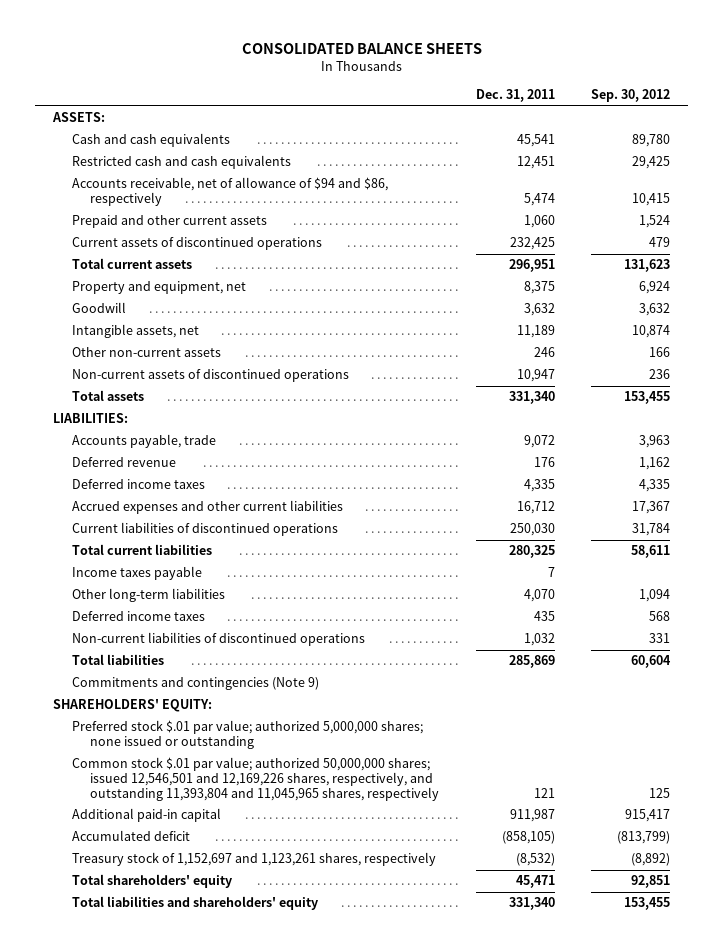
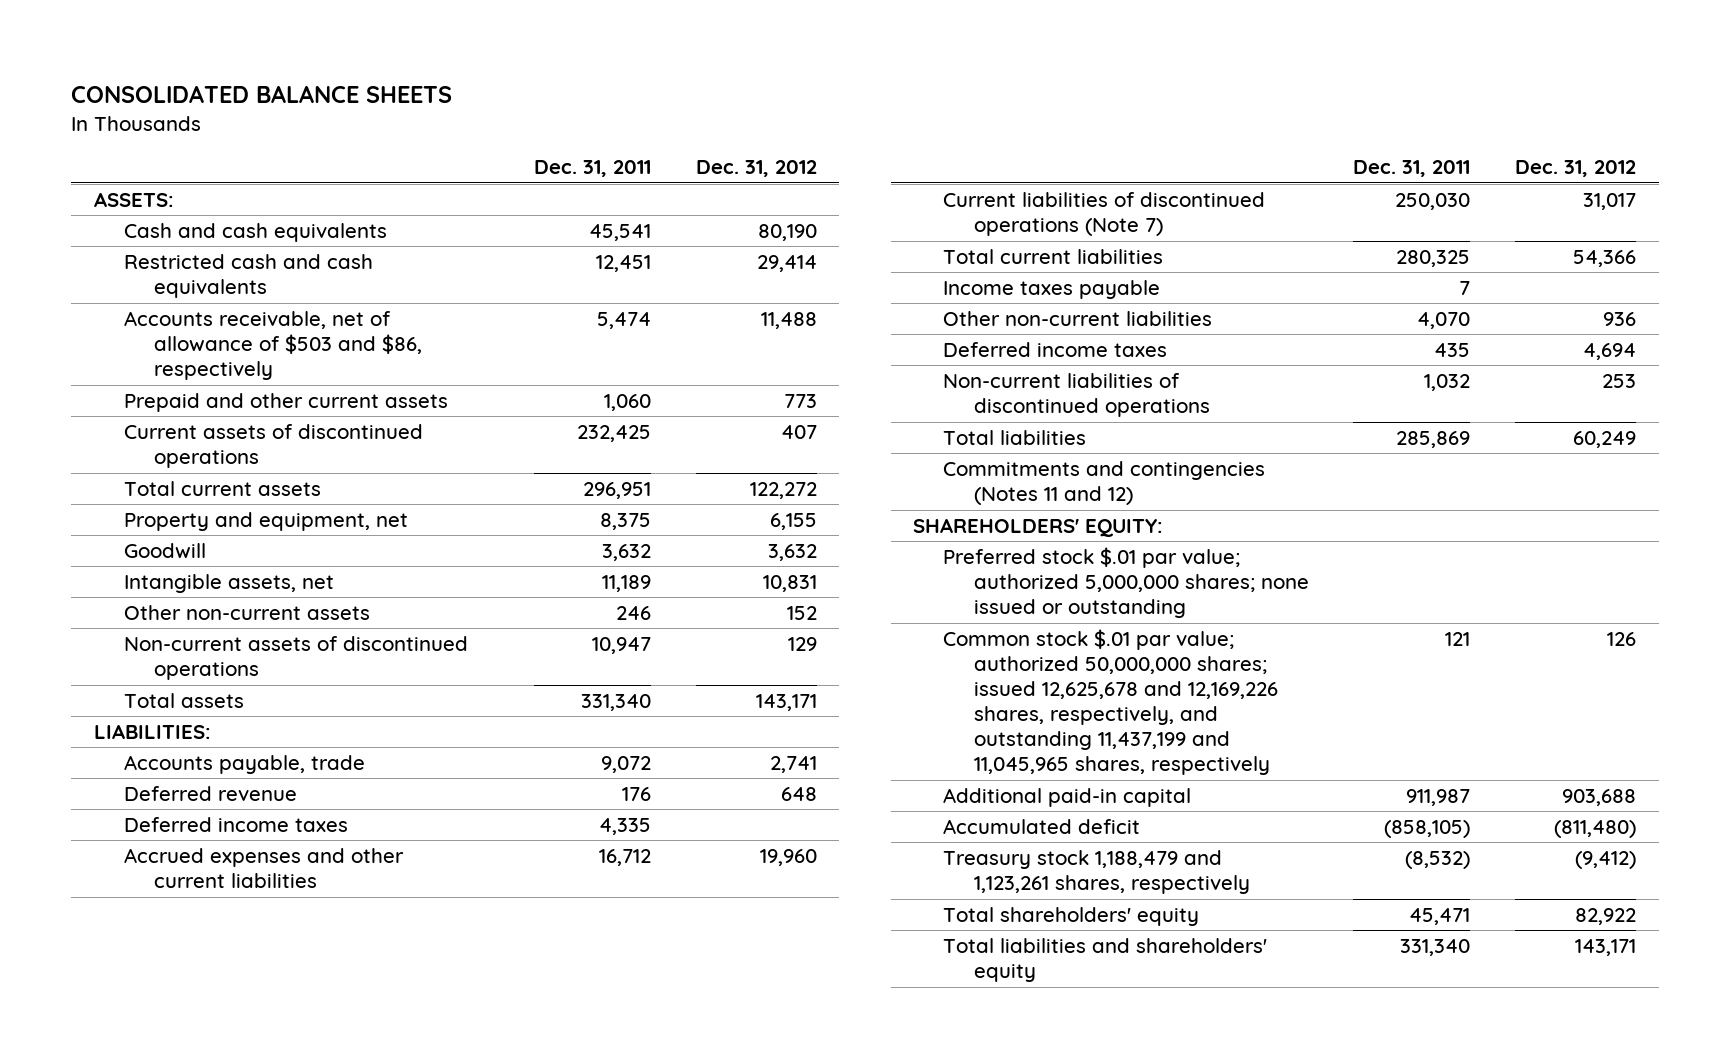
[590,89,670,103] Sep. 30, 2012 -> none
none -> [695,160,817,178] Dec. 31, 2012
[71,177,388,207] Accounts receivable, net of allowance of $94 and $86, respectively -> [123,311,423,381] Accounts receivable, net of allowance of $503 and $86, respectively
[71,522,338,537] Current liabilities of discontinued operations -> [943,192,1266,237] Current liabilities of discontinued operations (Note 7)
[71,588,225,603] Other long-term liabilities -> [943,311,1213,327] Other non-current liabilities
[71,677,319,691] Commitments and contingencies (Note 9) -> [943,461,1266,506] Commitments and contingencies (Notes 11 and 12)
[71,757,440,802] Common stock $.01 par value; authorized 50,000,000 shares; issued 12,546,501 and 12,169,226 shares, respectively, and outstanding 11,393,804 and 11,045,965 shares, respectively -> [943,629,1278,776] Common stock $.01 par value; authorized 50,000,000 shares; issued 12,625,678 and 12,169,226 shares, respectively, and outstanding 11,437,199 and 11,045,965 shares, respectively
[71,852,436,867] Treasury stock of 1,152,697 and 1,123,261 shares, respectively -> [943,850,1250,895] Treasury stock 1,188,479 and 1,123,261 shares, respectively

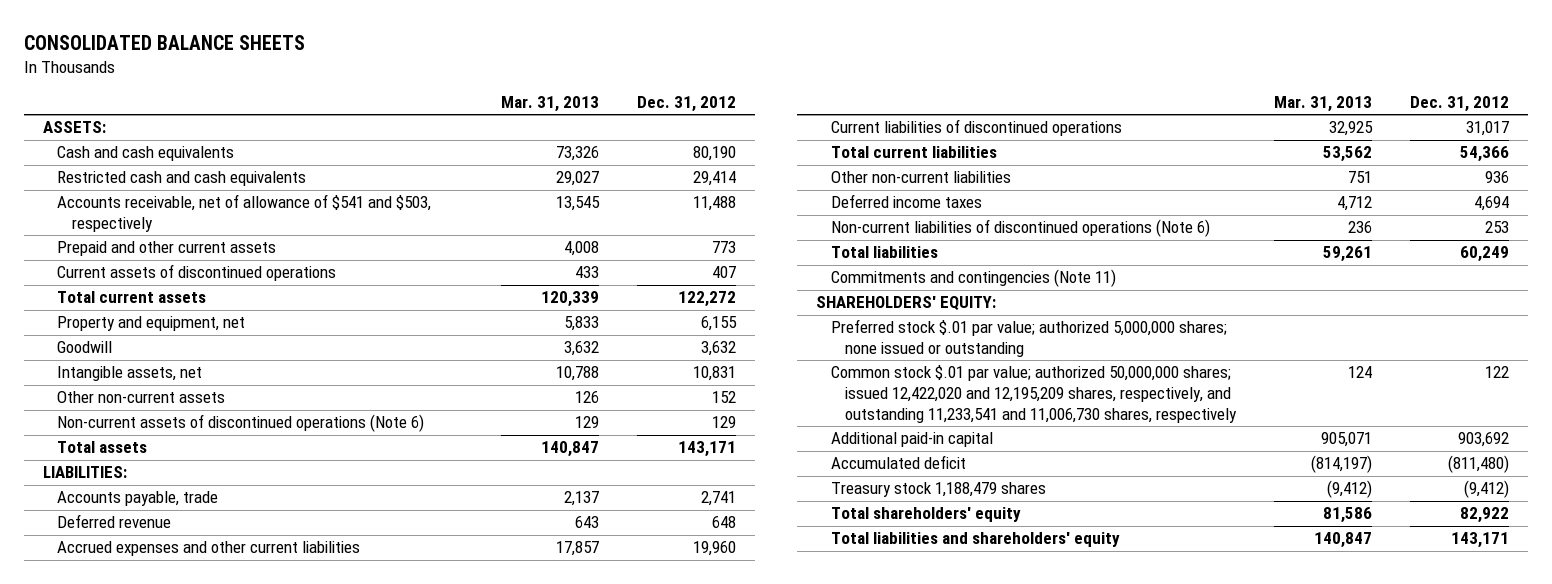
[533,160,651,178] Dec. 31, 2011 -> none
none -> [501,96,600,113] Mar. 31, 2013
[123,311,423,381] Accounts receivable, net of allowance of $503 and $86, respectively -> [57,194,432,232] Accounts receivable, net of allowance of $541 and $503, respectively
[123,636,468,681] Non-current assets of discontinued operations -> [57,414,425,433] Non-current assets of discontinued operations (Note 6)
[123,817,348,833] Deferred income taxes -> none
[943,192,1266,237] Current liabilities of discontinued operations (Note 7) -> [830,119,1122,137] Current liabilities of discontinued operations
[943,280,1161,300] Income taxes payable -> none
[943,373,1210,418] Non-current liabilities of discontinued operations -> [830,219,1210,238] Non-current liabilities of discontinued operations (Note 6)
[943,461,1266,506] Commitments and contingencies (Notes 11 and 12) -> [830,269,1116,288] Commitments and contingencies (Note 11)
[943,629,1278,776] Common stock $.01 par value; authorized 50,000,000 shares; issued 12,625,678 and 12,169,226 shares, respectively, and outstanding 11,437,199 and 11,045,965 shares, respectively -> [830,365,1238,423] Common stock $.01 par value; authorized 50,000,000 shares; issued 12,422,020 and 12,195,209 shares, respectively, and outstanding 11,233,541 and 11,006,730 shares, respectively
[1607,632,1637,647] 126 -> [1485,366,1510,379] 122
[1562,789,1637,807] 903,688 -> [1458,432,1510,448] 903,692
[943,850,1250,895] Treasury stock 1,188,479 and 1,123,261 shares, respectively -> [830,482,1046,498] Treasury stock 1,188,479 shares

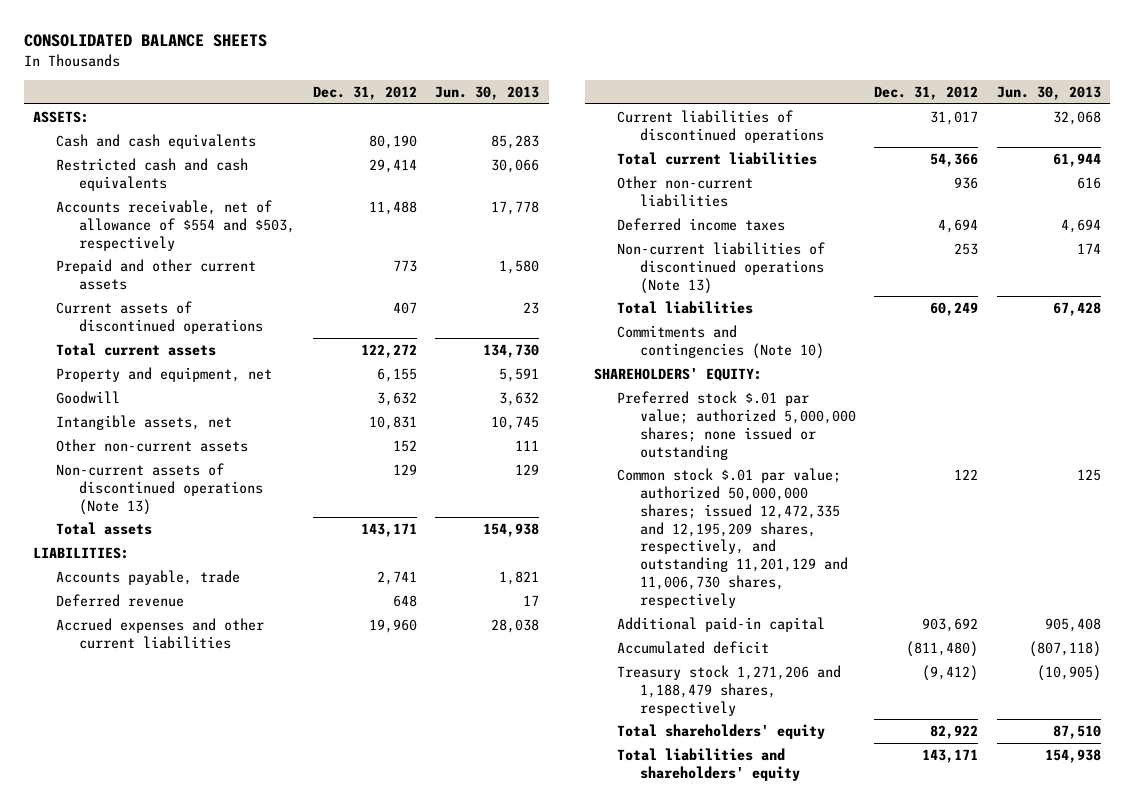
[501,96,600,113] Mar. 31, 2013 -> none
none -> [435,85,540,100] Jun. 30, 2013
[57,194,432,232] Accounts receivable, net of allowance of $541 and $503, respectively -> [55,199,295,251] Accounts receivable, net of allowance of $554 and $503, respectively
[57,414,425,433] Non-current assets of discontinued operations (Note 6) -> [55,462,263,515] Non-current assets of discontinued operations (Note 13)
[830,219,1210,238] Non-current liabilities of discontinued operations (Note 6) -> [616,241,825,294] Non-current liabilities of discontinued operations (Note 13)
[830,269,1116,288] Commitments and contingencies (Note 11) -> [616,324,824,359] Commitments and contingencies (Note 10)
[830,365,1238,423] Common stock $.01 par value; authorized 50,000,000 shares; issued 12,422,020 and 12,195,209 shares, respectively, and outstanding 11,233,541 and 11,006,730 shares, respectively -> [616,467,848,609] Common stock $.01 par value; authorized 50,000,000 shares; issued 12,472,335 and 12,195,209 shares, respectively, and outstanding 11,201,129 and 11,006,730 shares, respectively
[830,482,1046,498] Treasury stock 1,188,479 shares -> [616,664,841,716] Treasury stock 1,271,206 and 1,188,479 shares, respectively

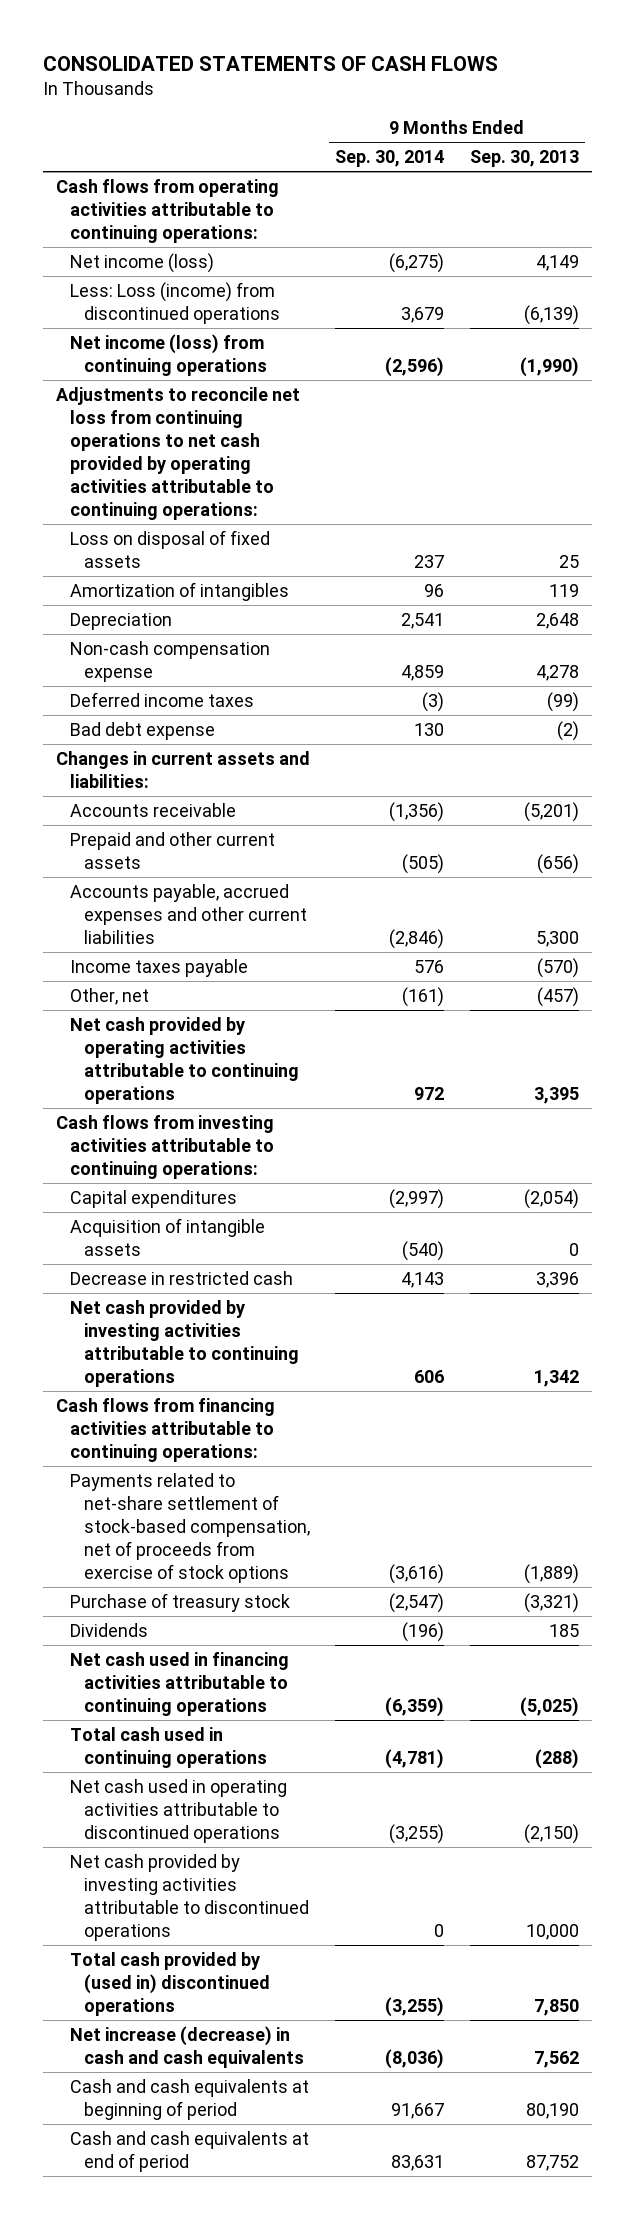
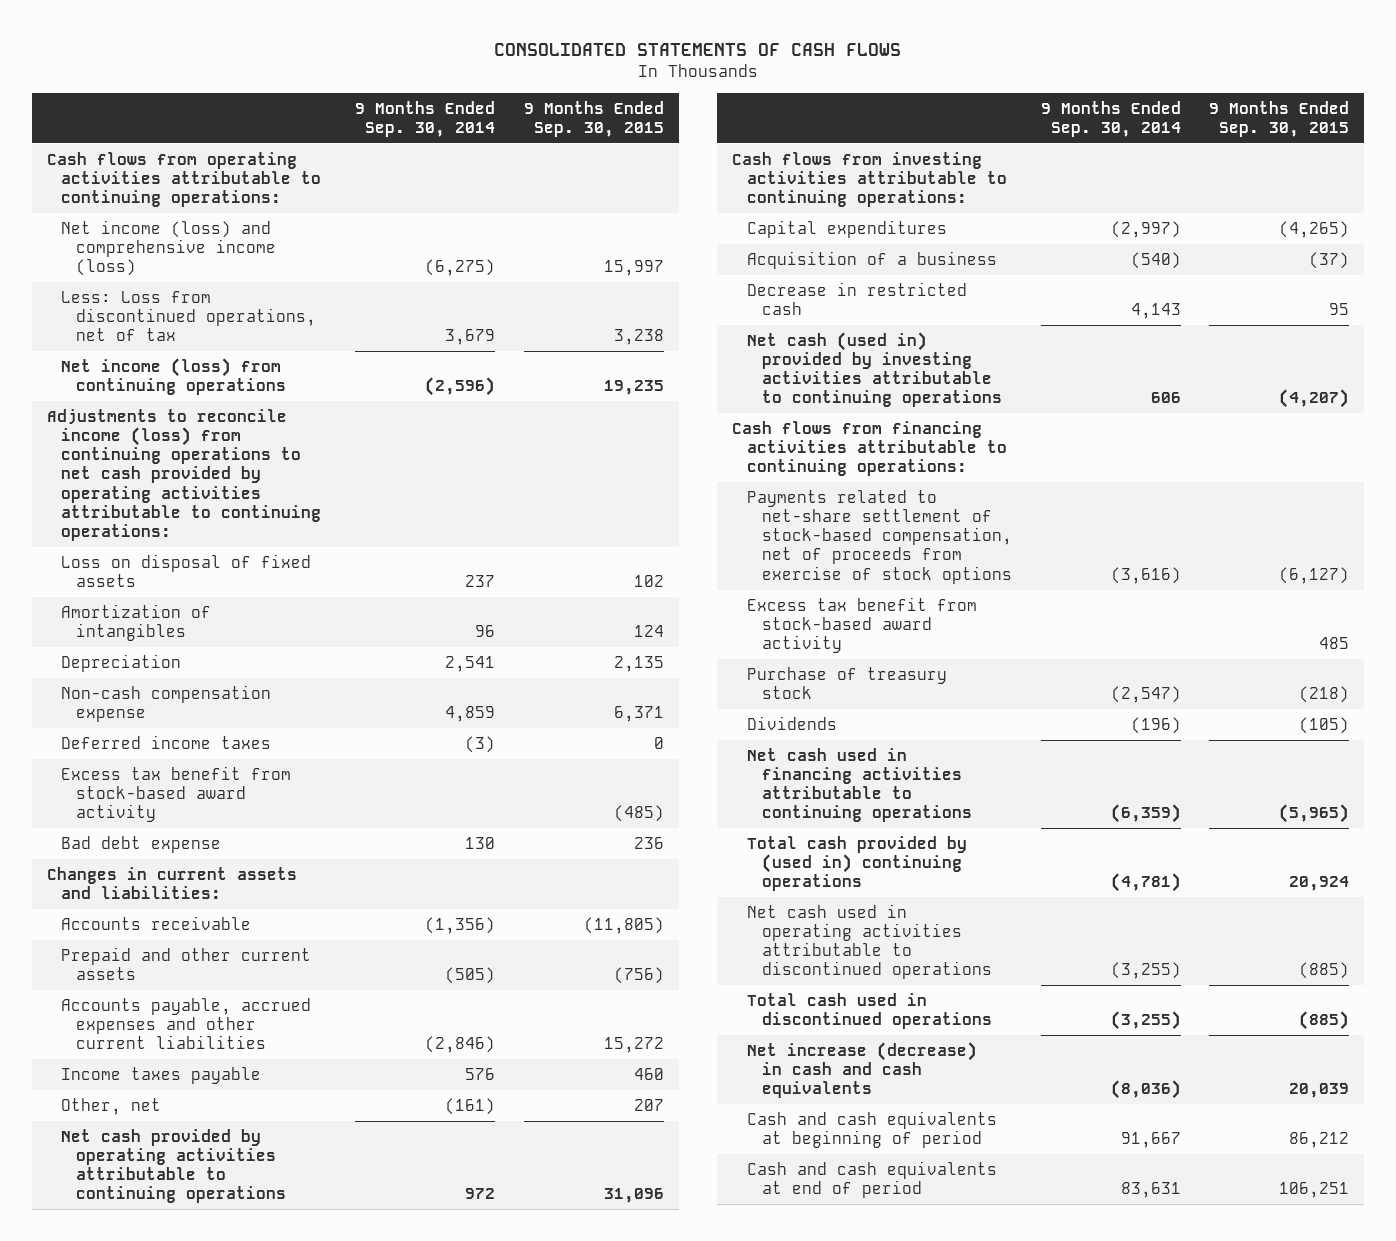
[470,150,580,168] Sep. 30, 2013 -> none
none -> [524,100,665,137] 9 Months Ended Sep. 30, 2015
[69,252,214,273] Net income (loss) -> [61,219,277,277] Net income (loss) and comprehensive income (loss)
[69,281,280,324] Less: Loss (income) from discontinued operations -> [61,290,317,342] Less: Loss from discontinued operations, net of tax
[55,386,300,521] Adjustments to reconcile net loss from continuing operations to net cash provided by operating activities attributable to continuing operations: -> [46,408,322,541] Adjustments to reconcile income (loss) from continuing operations to net cash provided by operating activities attributable to continuing operations:
none -> [61,765,292,823] Excess tax benefit from stock-based award activity
[69,1217,265,1256] Acquisition of intangible assets -> [746,250,997,269] Acquisition of a business
[69,1299,299,1388] Net cash provided by investing activities attributable to continuing operations -> [746,331,1002,408] Net cash (used in) provided by investing activities attributable to continuing operations
none -> [746,596,977,654] Excess tax benefit from stock-based award activity
[69,1726,267,1768] Total cash used in continuing operations -> [746,835,967,892] Total cash provided by (used in) continuing operations
[69,1853,309,1942] Net cash provided by investing activities attributable to discontinued operations -> none
[69,1951,270,2017] Total cash provided by (used in) discontinued operations -> [746,992,992,1030] Total cash used in discontinued operations

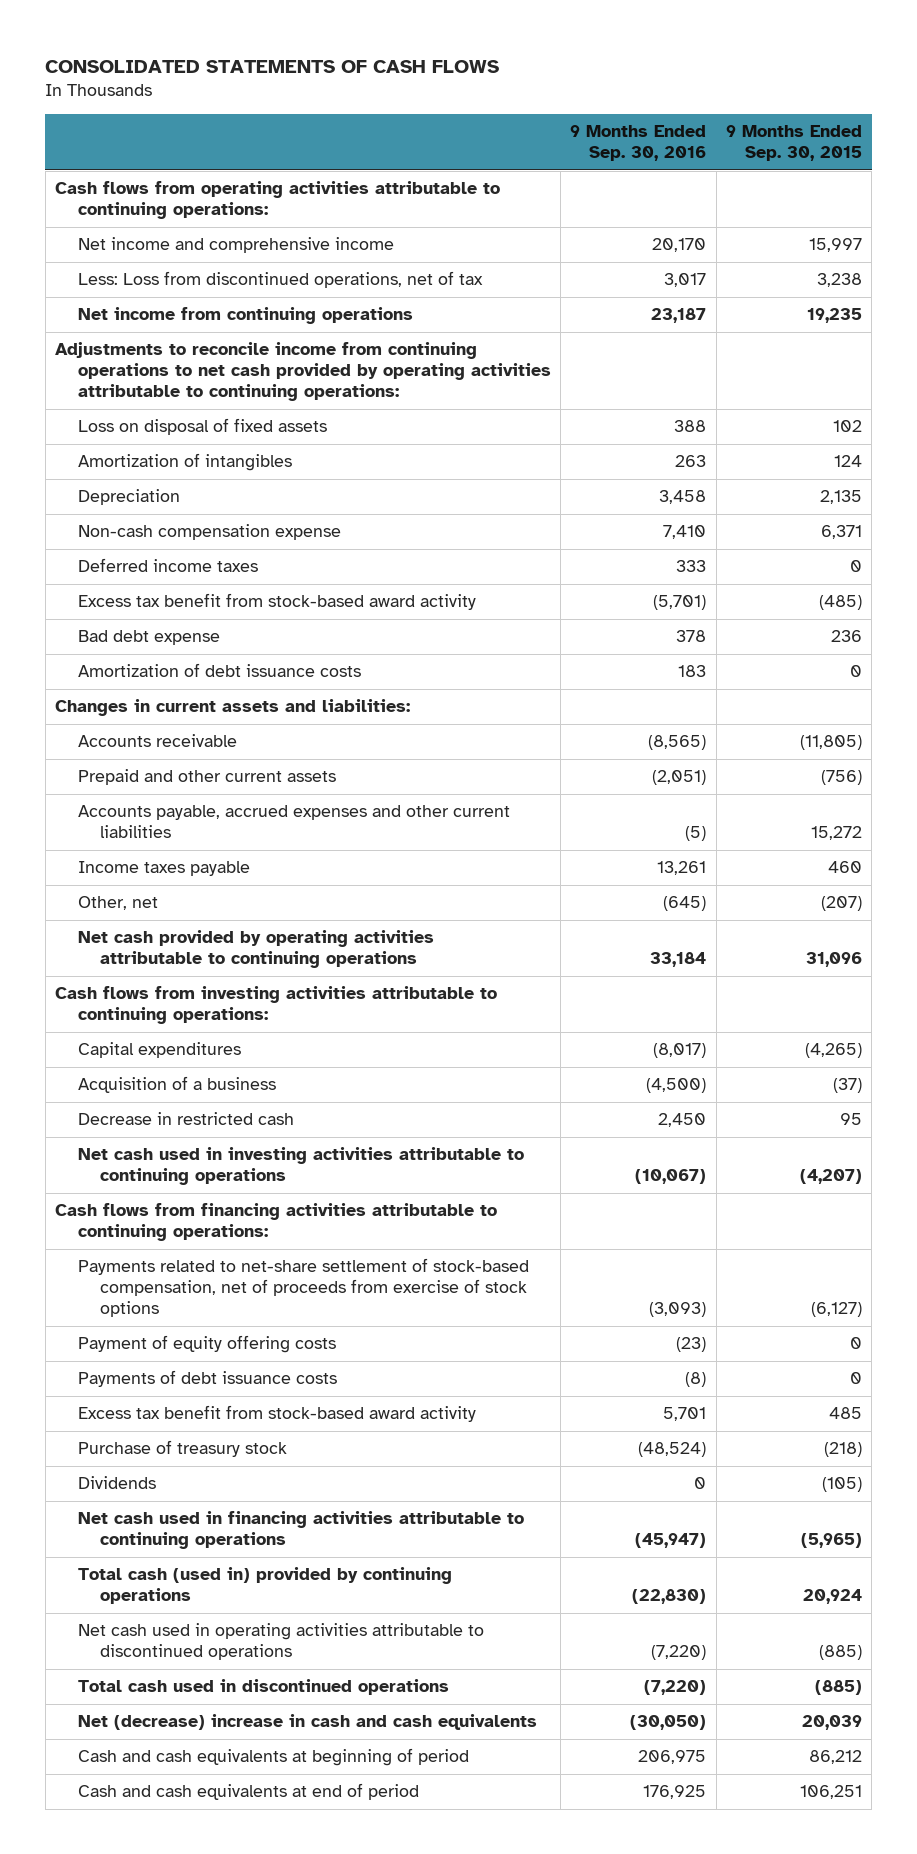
[355,100,496,137] 9 Months Ended Sep. 30, 2014 -> none
none -> [570,125,707,162] 9 Months Ended Sep. 30, 2016
[61,219,277,277] Net income (loss) and comprehensive income (loss) -> [77,237,394,254] Net income and comprehensive income
[61,357,287,396] Net income (loss) from continuing operations -> [77,307,413,325] Net income from continuing operations
[46,408,322,541] Adjustments to reconcile income (loss) from continuing operations to net cash provided by operating activities attributable to continuing operations: -> [55,342,551,402] Adjustments to reconcile income from continuing operations to net cash provided by operating activities attributable to continuing operations:
none -> [77,663,361,678] Amortization of debt issuance costs
[634,1098,665,1111] 207 -> [820,896,862,912] (207)
[746,331,1002,408] Net cash (used in) provided by investing activities attributable to continuing operations -> [77,1147,524,1186] Net cash used in investing activities attributable to continuing operations
none -> [77,1335,336,1354] Payment of equity offering costs
none -> [77,1370,337,1388] Payments of debt issuance costs
[746,835,967,892] Total cash provided by (used in) continuing operations -> [77,1567,452,1605] Total cash (used in) provided by continuing operations
[746,1041,977,1099] Net increase (decrease) in cash and cash equivalents -> [77,1714,537,1731] Net (decrease) increase in cash and cash equivalents

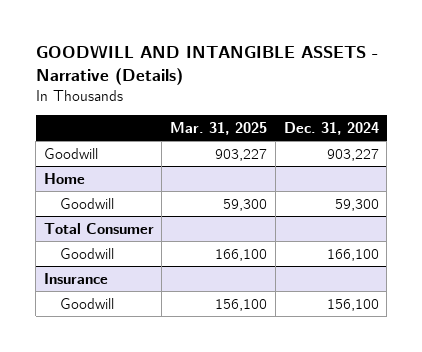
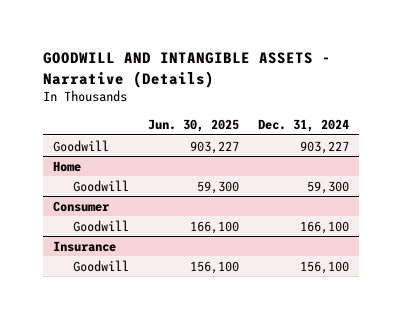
[170,121,268,135] Mar. 31, 2025 -> none
none -> [148,119,240,133] Jun. 30, 2025
[43,222,154,234] Total Consumer -> [52,200,110,212] Consumer

